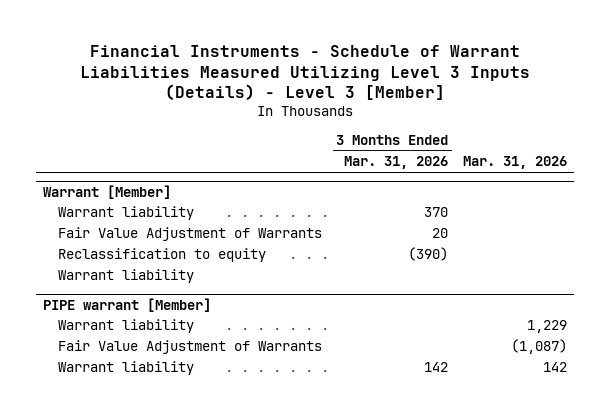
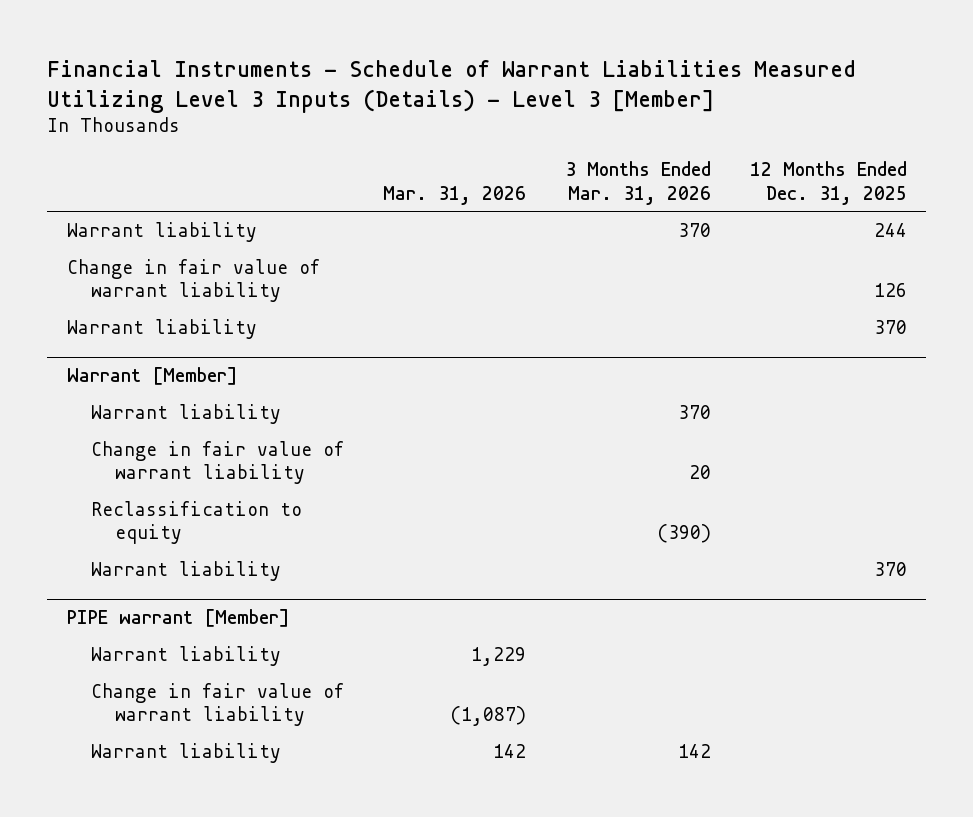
none -> [749,161,907,205] 12 Months Ended Dec. 31, 2025
none -> [66,221,257,242] Warrant liability
none -> [66,258,320,303] Change in fair value of warrant liability
none -> [66,318,257,339] Warrant liability
[58,227,323,242] Fair Value Adjustment of Warrants -> [90,440,344,485] Change in fair value of warrant liability
[58,340,323,355] Fair Value Adjustment of Warrants -> [90,682,344,727] Change in fair value of warrant liability

